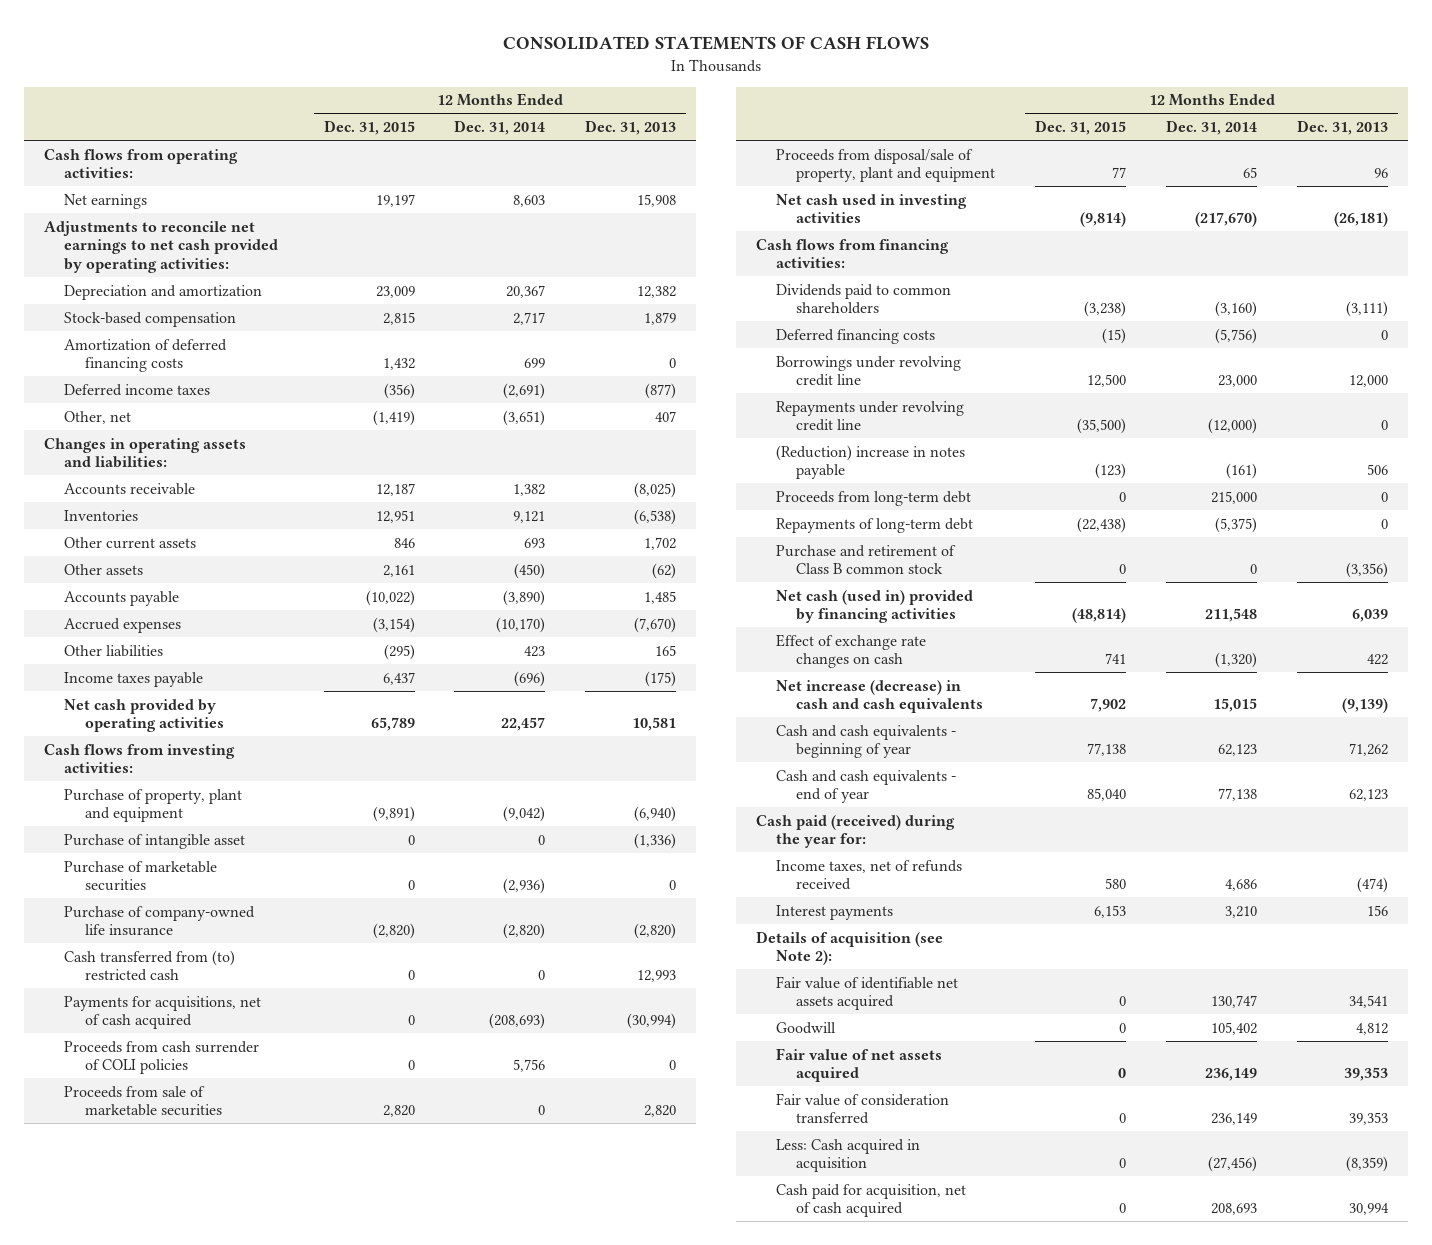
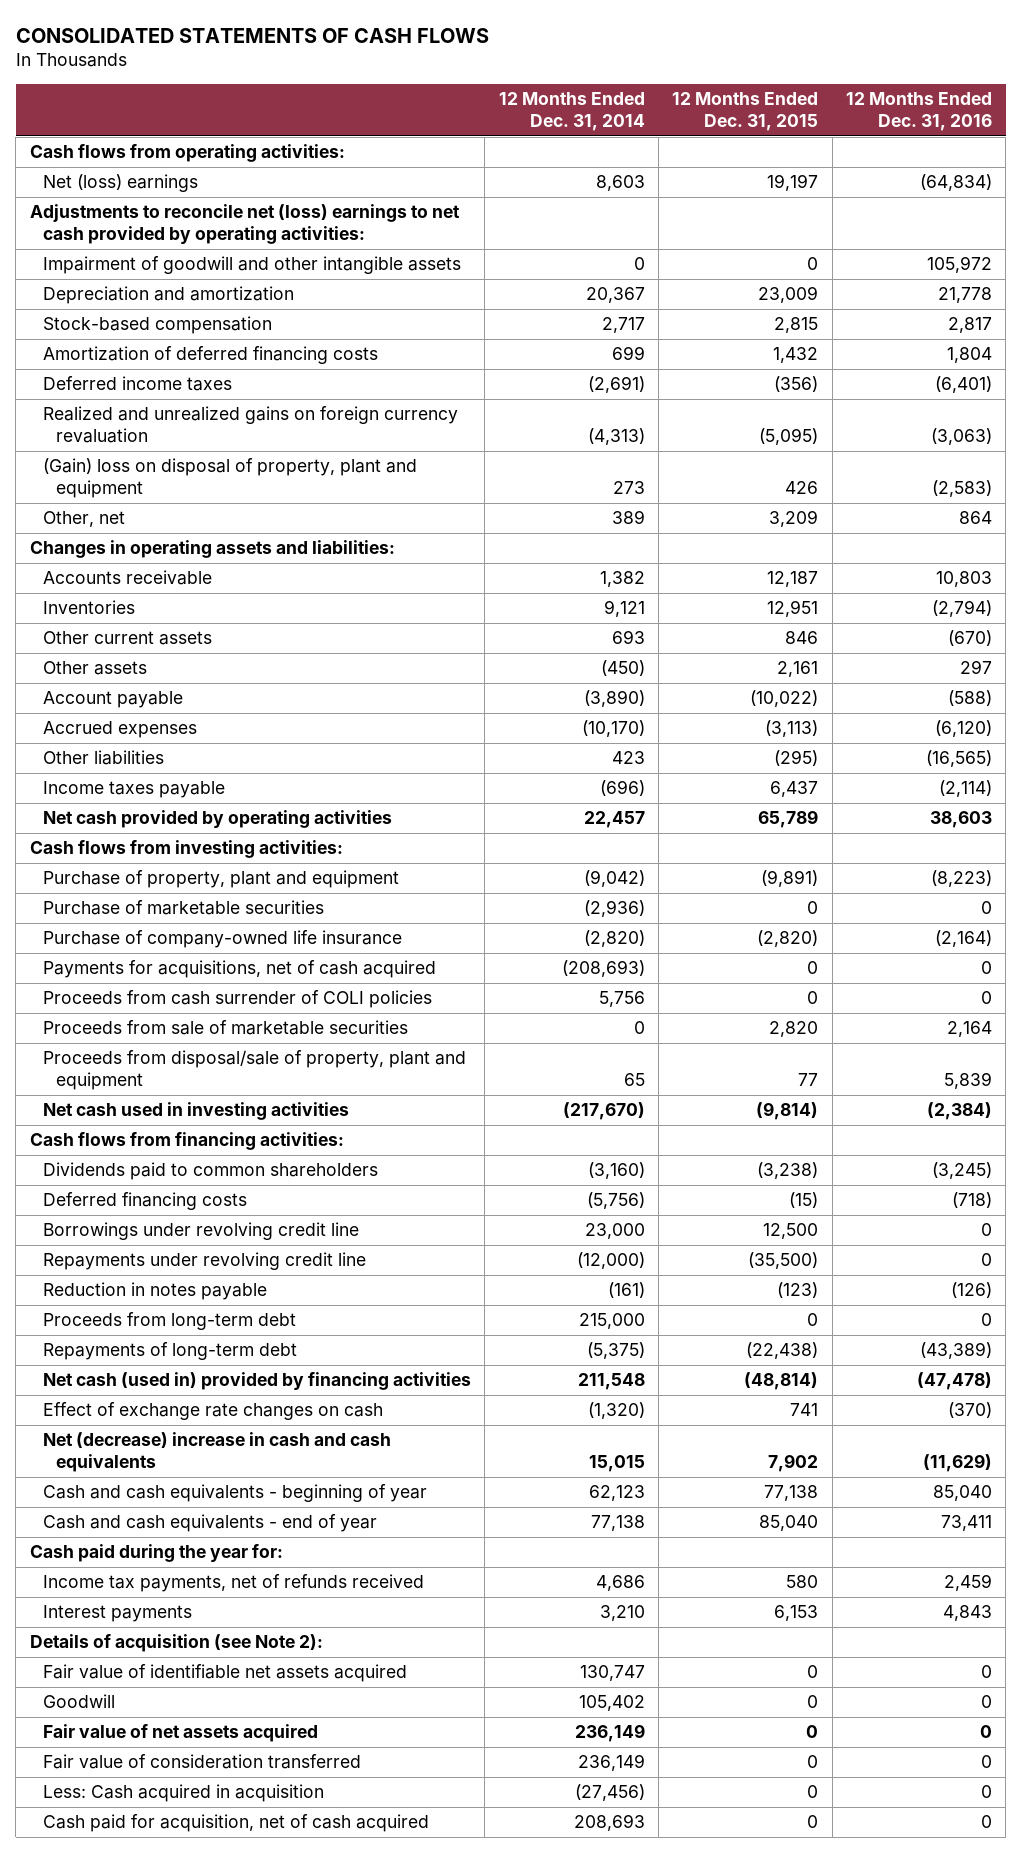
[585,120,677,136] Dec. 31, 2013 -> none
none -> [846,92,993,132] 12 Months Ended Dec. 31, 2016
[64,193,148,209] Net earnings -> [42,174,198,193] Net (loss) earnings
[44,220,279,273] Adjustments to reconcile net earnings to net cash provided by operating activities: -> [29,204,460,245] Adjustments to reconcile net (loss) earnings to net cash provided by operating activities:
none -> [42,256,461,275] Impairment of goodwill and other intangible assets
none -> [42,406,458,444] Realized and unrealized gains on foreign currency revaluation
none -> [42,458,417,499] (Gain) loss on disposal of property, plant and equipment
[372,409,415,426] (1,419) -> [769,510,819,528] 3,209
[503,409,546,426] (3,651) -> [611,510,645,525] 389
[64,590,180,606] Accounts payable -> [42,691,183,709] Account payable
[372,616,415,633] (3,154) -> [765,720,819,738] (3,113)
[64,833,246,849] Purchase of intangible asset -> none
[64,949,236,982] Cash transferred from (to) restricted cash -> none
[776,444,966,480] (Reduction) increase in notes payable -> [42,1282,267,1301] Reduction in notes payable
[776,544,957,575] Purchase and retirement of Class B common stock -> none
[776,679,984,714] Net increase (decrease) in cash and cash equivalents -> [42,1432,391,1473] Net (decrease) increase in cash and cash equivalents
[755,814,955,849] Cash paid (received) during the year for: -> [29,1544,283,1563] Cash paid during the year for:
[776,859,963,891] Income taxes, net of refunds received -> [42,1574,424,1593] Income tax payments, net of refunds received

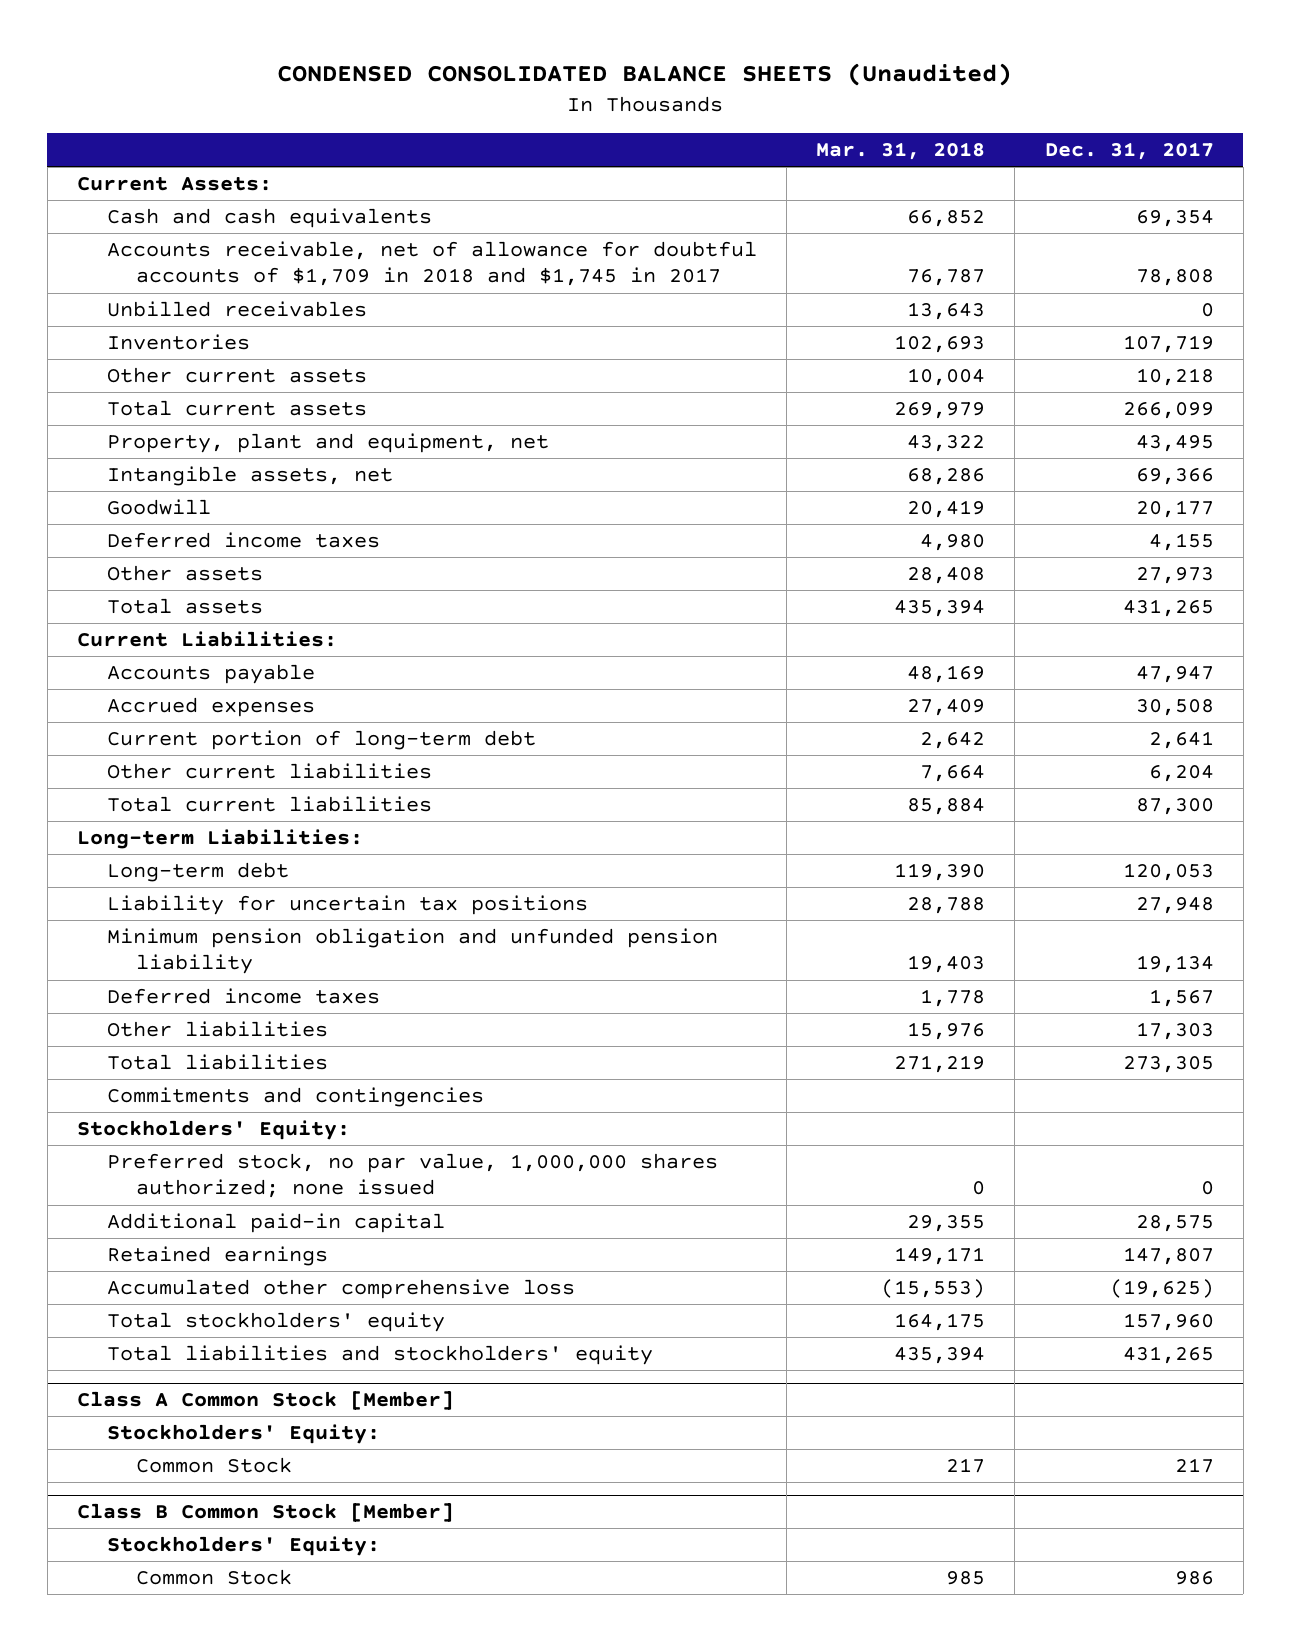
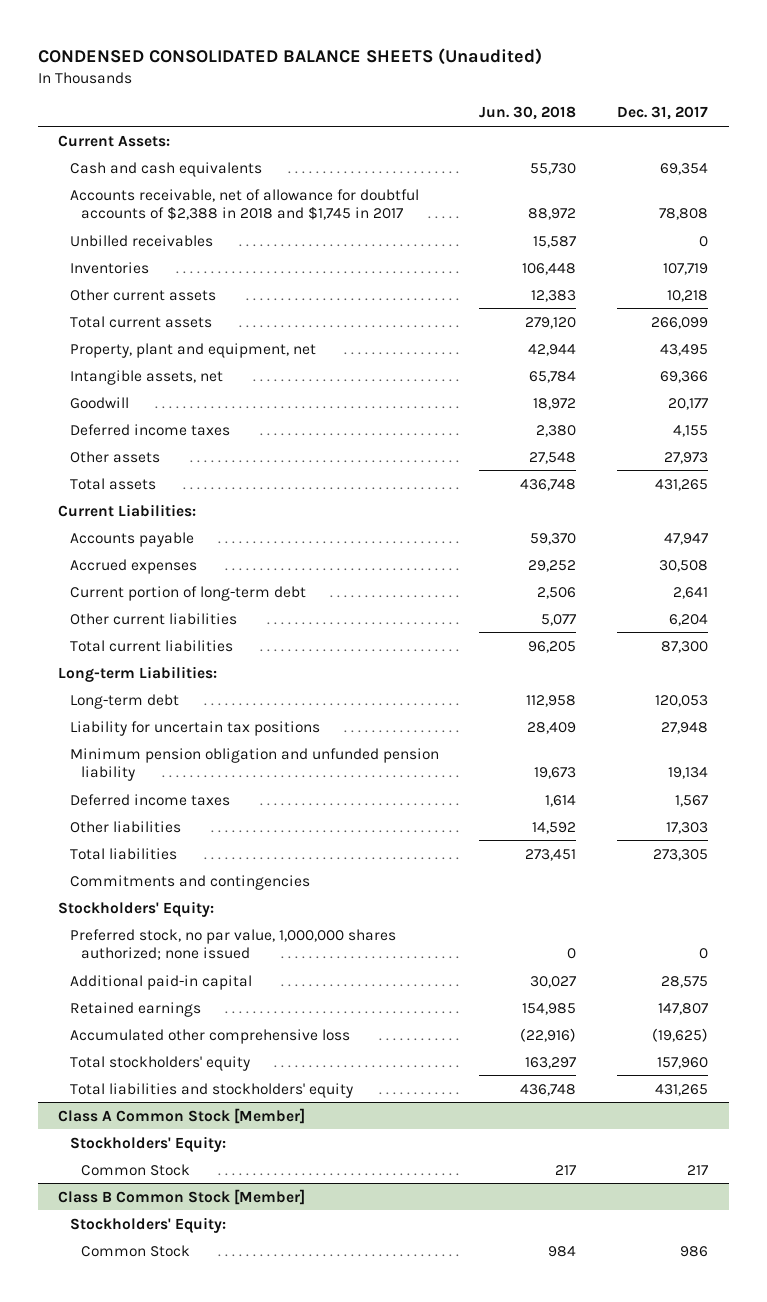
[816,141,986,160] Mar. 31, 2018 -> none
none -> [479,106,577,121] Jun. 30, 2018
[106,241,757,287] Accounts receivable, net of allowance for doubtful accounts of $1,709 in 2018 and $1,745 in 2017 -> [69,188,419,220] Accounts receivable, net of allowance for doubtful accounts of $2,388 in 2018 and $1,745 in 2017

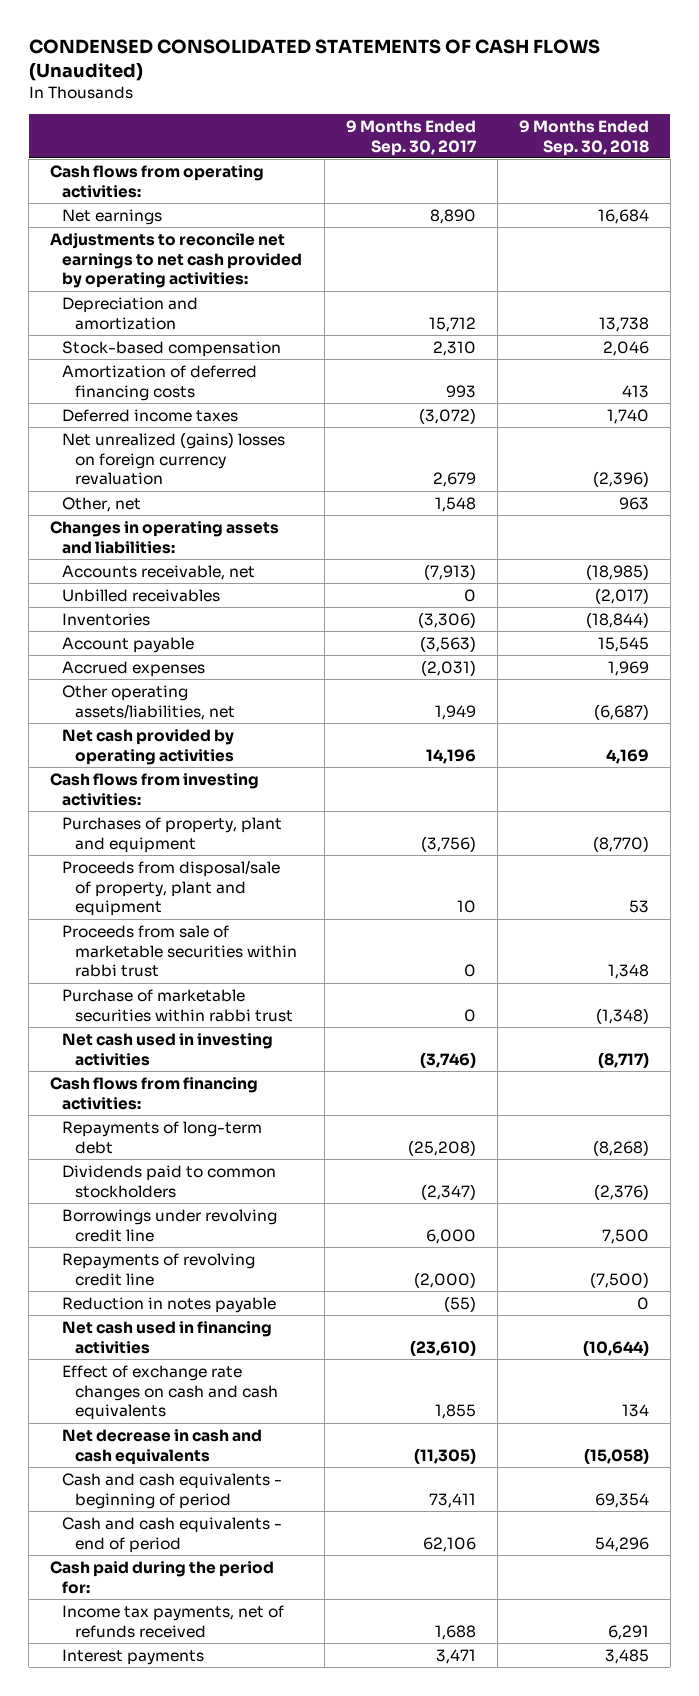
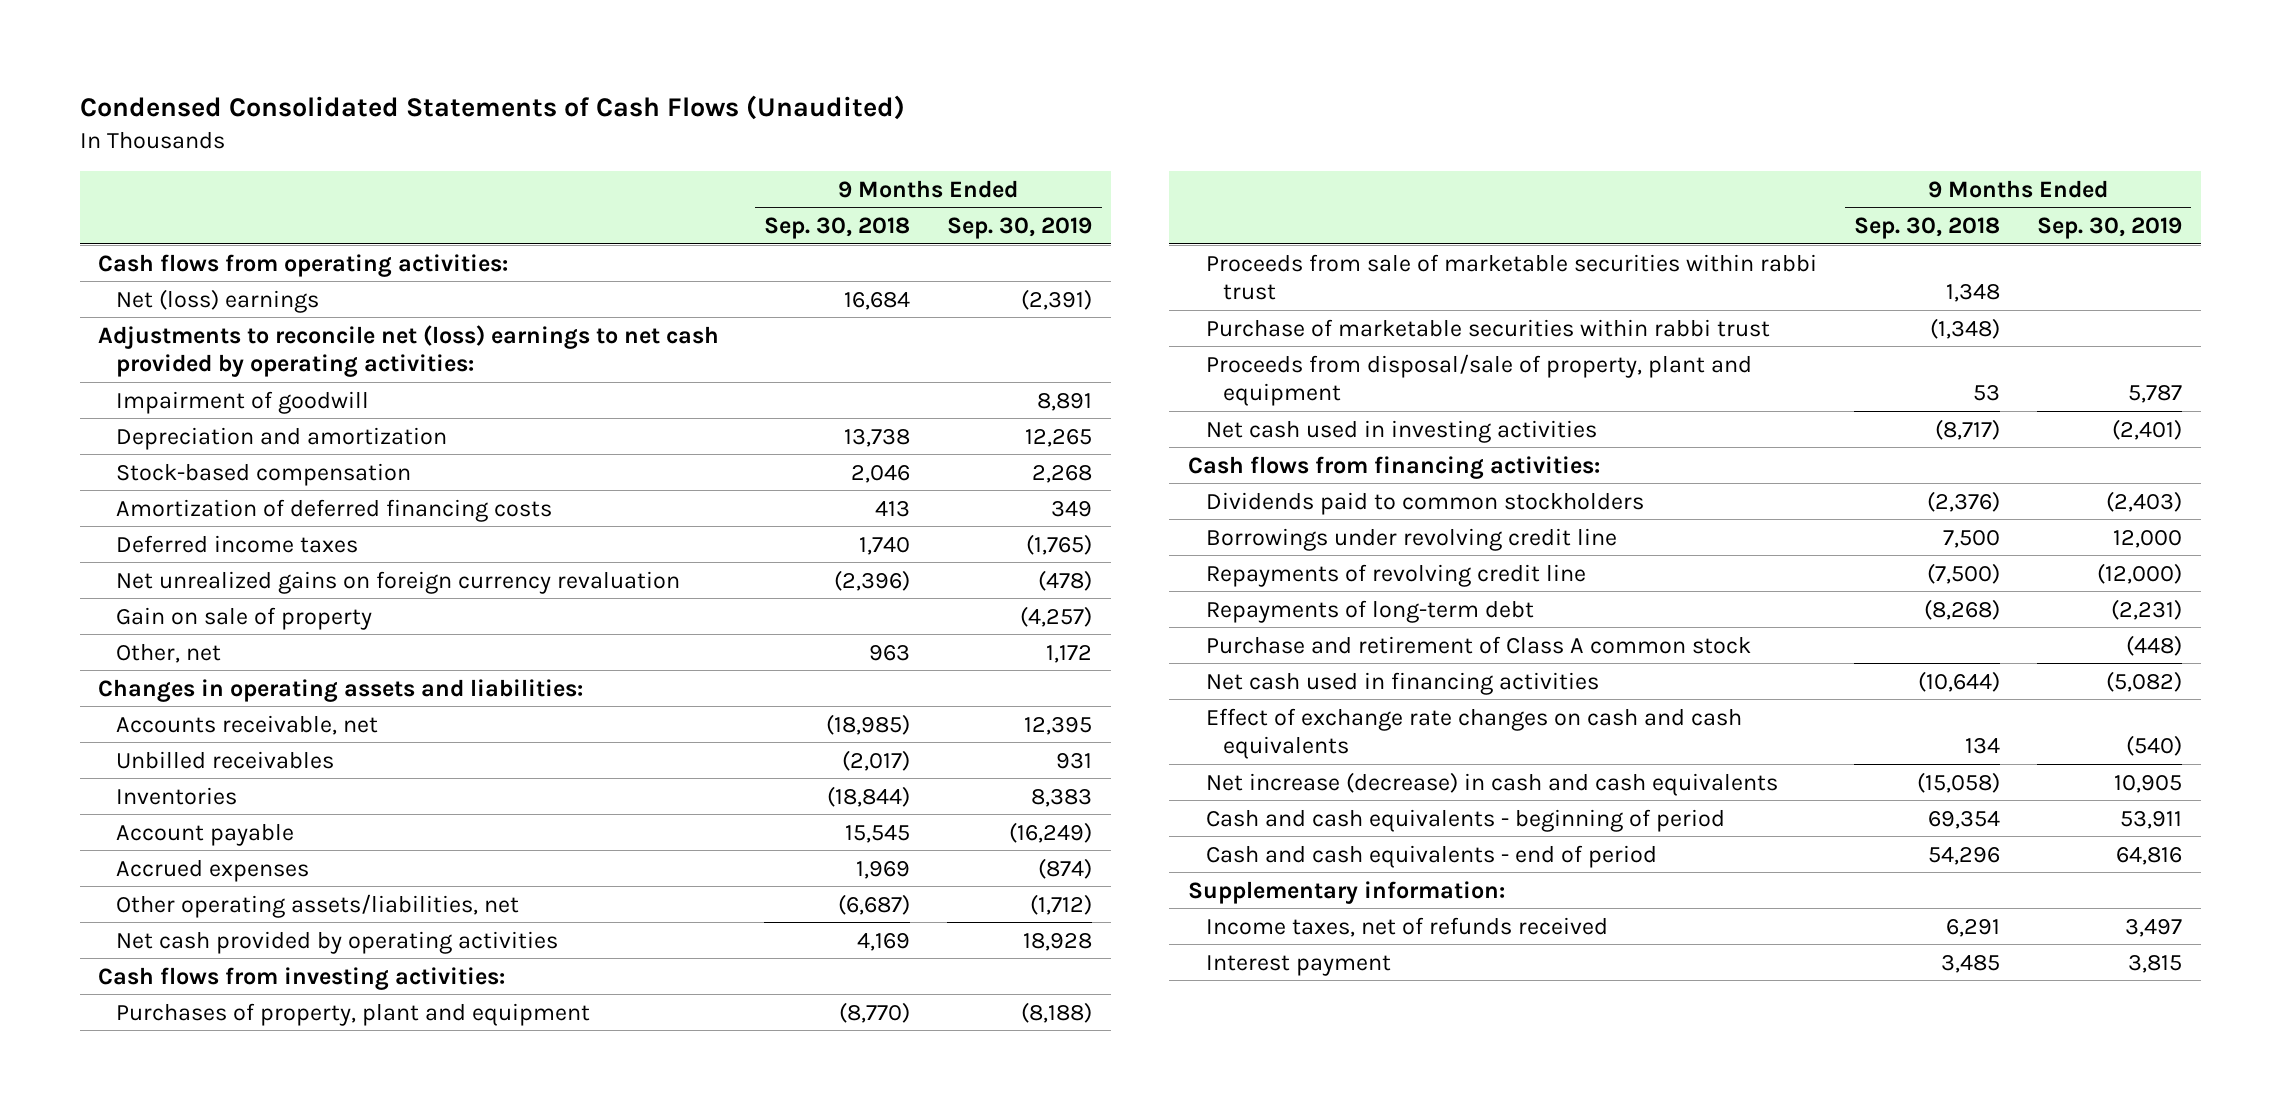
[28,38,600,82] CONDENSED CONSOLIDATED STATEMENTS OF CASH FLOWS (Unaudited) -> [79,95,905,121] Condensed Consolidated Statements of Cash Flows (Unaudited)
[345,119,477,156] 9 Months Ended Sep. 30, 2017 -> none
none -> [947,217,1093,240] Sep. 30, 2019
[62,208,163,225] Net earnings -> [115,288,319,313] Net (loss) earnings
[50,232,303,289] Adjustments to reconcile net earnings to net cash provided by operating activities: -> [98,324,720,377] Adjustments to reconcile net (loss) earnings to net cash provided by operating activities:
none -> [115,390,369,414] Impairment of goodwill
[62,431,286,486] Net unrealized (gains) losses on foreign currency revaluation -> [115,570,680,594] Net unrealized gains on foreign currency revaluation
none -> [115,606,372,630] Gain on sale of property
[62,859,281,917] Proceeds from disposal/sale of property, plant and equipment -> [1205,353,1752,406] Proceeds from disposal/sale of property, plant and equipment
[62,1296,277,1313] Reduction in notes payable -> none
[62,1120,263,1154] Repayments of long-term debt -> [1205,599,1534,623] Repayments of long-term debt
none -> [1205,635,1751,654] Purchase and retirement of Class A common stock
[62,1428,263,1465] Net decrease in cash and cash equivalents -> [1205,771,1778,796] Net increase (decrease) in cash and cash equivalents
[50,1560,275,1594] Cash paid during the period for: -> none
none -> [1188,880,1506,904] Supplementary information:
[62,1604,285,1638] Income tax payments, net of refunds received -> [1205,916,1608,937] Income taxes, net of refunds received
[62,1648,205,1665] Interest payments -> [1205,954,1391,976] Interest payment

